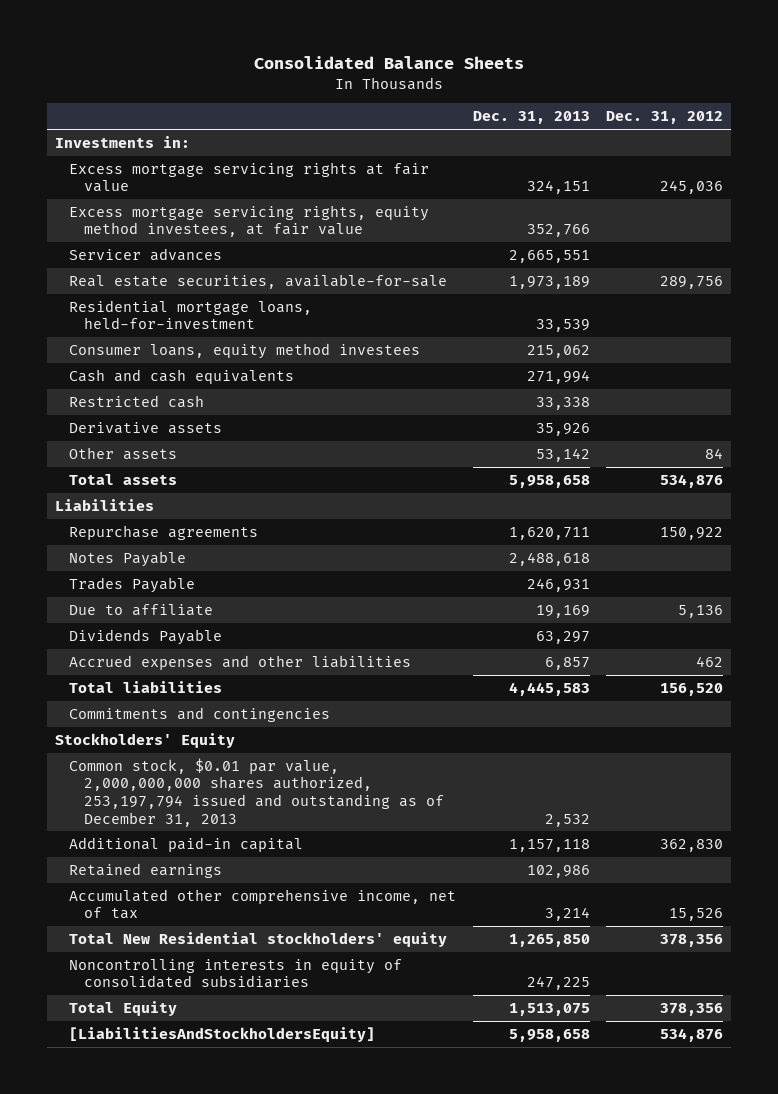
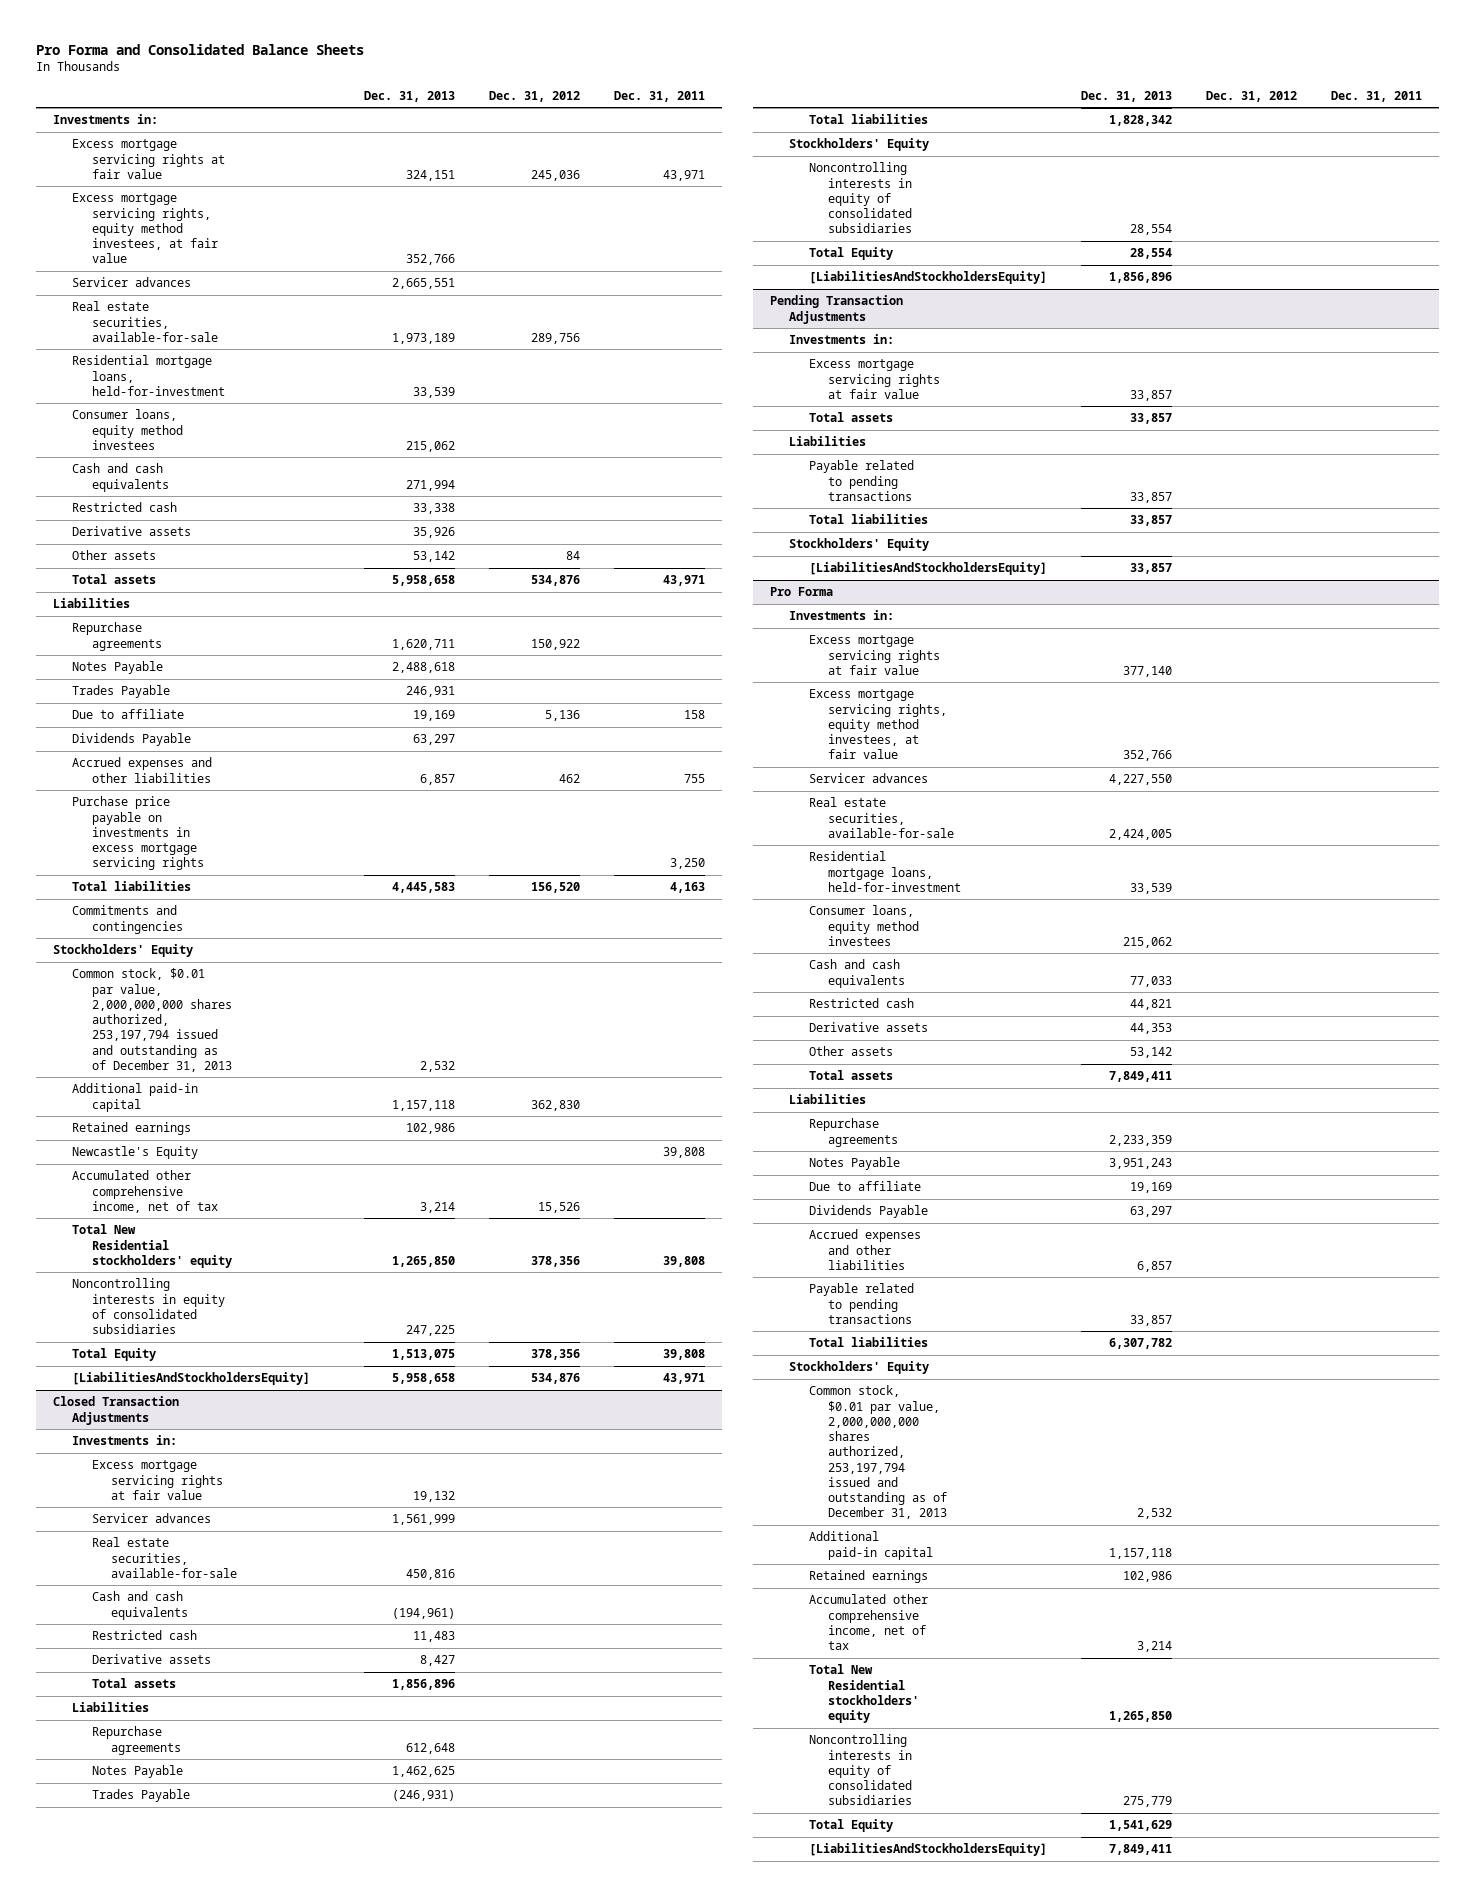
[254,56,525,70] Consolidated Balance Sheets -> [35,43,364,55] Pro Forma and Consolidated Balance Sheets
none -> [614,90,706,102] Dec. 31, 2011
none -> [72,796,204,871] Purchase price payable on investments in excess mortgage servicing rights
none -> [72,1146,199,1160] Newcastle's Equity
none -> [53,1396,180,1425] Closed Transaction Adjustments
none -> [72,1435,178,1446] Investments in:
none -> [91,1460,224,1500] Excess mortgage servicing rights at fair value
none -> [91,1513,211,1524] Servicer advances
none -> [91,1537,238,1578] Real estate securities, available-for-sale
none -> [91,1591,189,1620] Cash and cash equivalents
none -> [91,1630,197,1641] Restricted cash
none -> [91,1654,211,1665] Derivative assets
none -> [91,1678,176,1689] Total assets
none -> [72,1702,150,1713] Liabilities
none -> [91,1726,182,1755] Repurchase agreements
none -> [91,1765,183,1779] Notes Payable
none -> [91,1789,190,1803] Trades Payable
none -> [808,114,928,125] Total liabilities
none -> [789,138,930,152] Stockholders' Equity
none -> [808,162,912,234] Noncontrolling interests in equity of consolidated subsidiaries
none -> [808,247,893,261] Total Equity
none -> [808,271,1047,285] [LiabilitiesAndStockholdersEquity]
none -> [769,295,903,324] Pending Transaction Adjustments
none -> [789,334,895,345] Investments in:
none -> [808,359,940,399] Excess mortgage servicing rights at fair value
none -> [808,412,893,423] Total assets
none -> [789,436,867,447] Liabilities
none -> [808,460,914,501] Payable related to pending transactions
none -> [808,514,928,525] Total liabilities
none -> [789,538,930,552] Stockholders' Equity
none -> [808,562,1047,576] [LiabilitiesAndStockholdersEquity]
none -> [769,587,833,597] Pro Forma
none -> [789,610,895,621] Investments in:
none -> [808,635,940,675] Excess mortgage servicing rights at fair value
none -> [808,689,947,760] Excess mortgage servicing rights, equity method investees, at fair value
none -> [808,773,928,784] Servicer advances
none -> [808,797,954,838] Real estate securities, available-for-sale
none -> [808,851,961,892] Residential mortgage loans, held-for-investment
none -> [808,905,919,946] Consumer loans, equity method investees
none -> [808,959,905,988] Cash and cash equivalents
none -> [808,998,914,1009] Restricted cash
none -> [808,1022,928,1033] Derivative assets
none -> [808,1046,893,1057] Other assets
none -> [808,1070,893,1081] Total assets
none -> [789,1094,867,1105] Liabilities
none -> [808,1118,898,1147] Repurchase agreements
none -> [808,1157,900,1171] Notes Payable
none -> [808,1181,921,1192] Due to affiliate
none -> [808,1205,928,1219] Dividends Payable
none -> [808,1229,921,1270] Accrued expenses and other liabilities
none -> [808,1283,914,1324] Payable related to pending transactions
none -> [808,1337,928,1348] Total liabilities
none -> [789,1361,930,1375] Stockholders' Equity
none -> [808,1385,947,1520] Common stock, $0.01 par value, 2,000,000,000 shares authorized, 253,197,794 issued and outstanding as of December 31, 2013
none -> [808,1531,933,1560] Additional paid-in capital
none -> [808,1570,928,1584] Retained earnings
none -> [808,1594,928,1651] Accumulated other comprehensive income, net of tax
none -> [808,1664,919,1724] Total New Residential stockholders' equity
none -> [808,1734,912,1806] Noncontrolling interests in equity of consolidated subsidiaries
none -> [808,1819,893,1833] Total Equity
none -> [808,1843,1047,1857] [LiabilitiesAndStockholdersEquity]

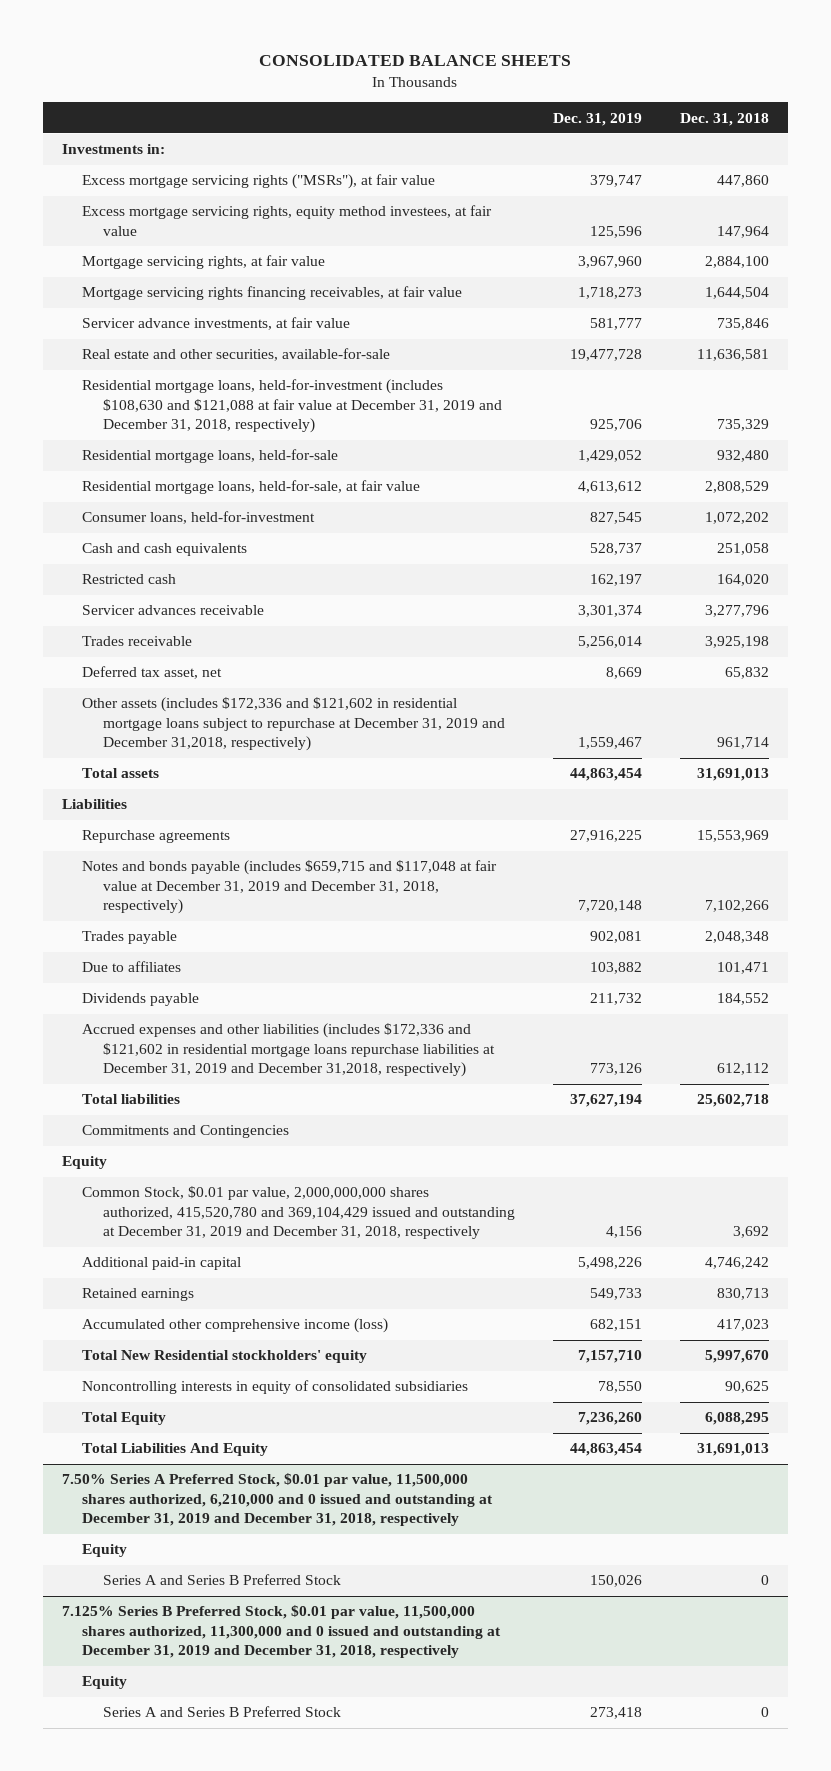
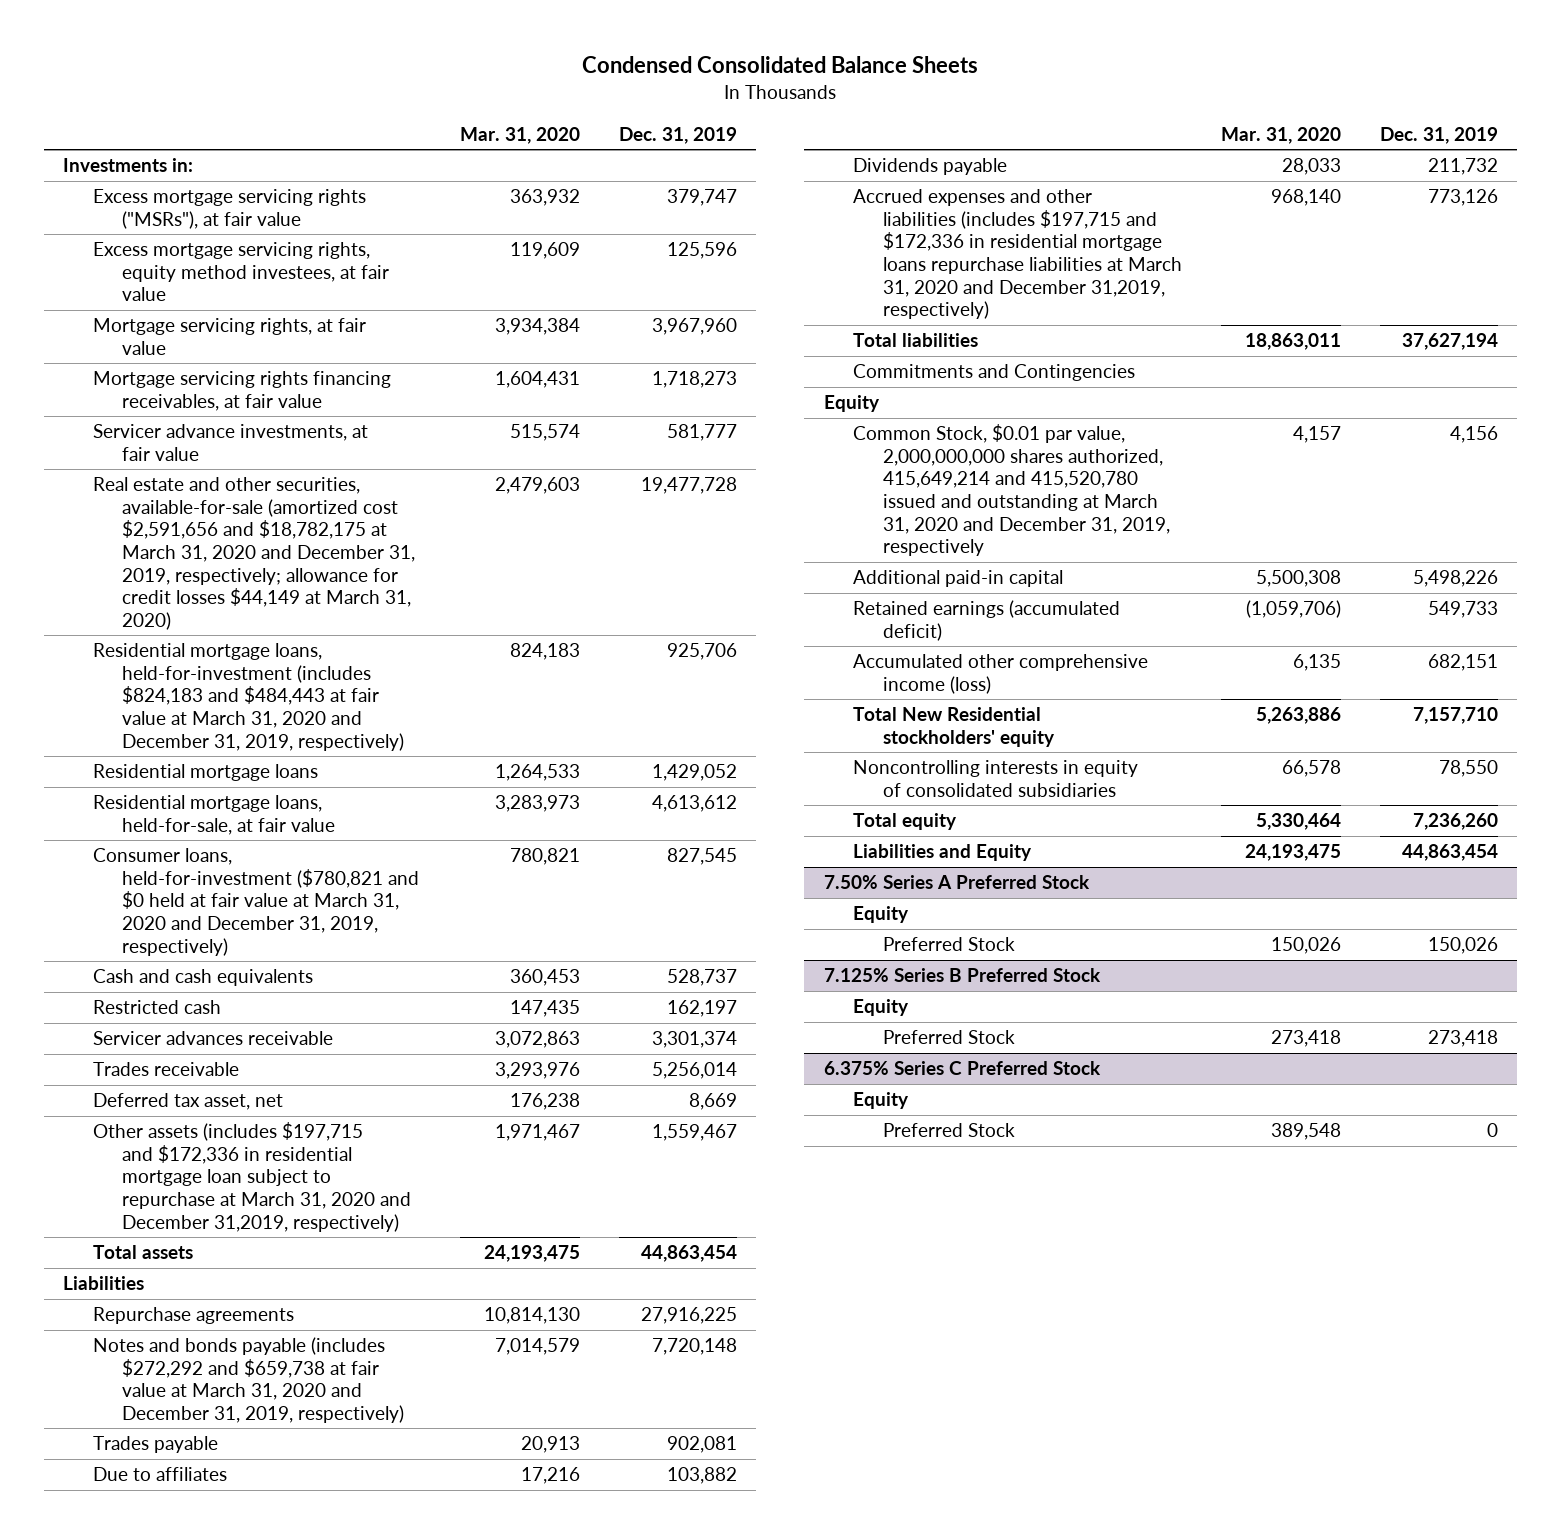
[259,55,572,67] CONSOLIDATED BALANCE SHEETS -> [582,56,979,74] Condensed Consolidated Balance Sheets
[680,112,770,126] Dec. 31, 2018 -> none
none -> [460,126,581,144] Mar. 31, 2020
[82,348,391,362] Real estate and other securities, available-for-sale -> [92,477,416,630] Real estate and other securities, available-for-sale (amortized cost $2,591,656 and $18,782,175 at March 31, 2020 and December 31, 2019, respectively; allowance for credit losses $44,149 at March 31, 2020)
[82,379,503,434] Residential mortgage loans, held-for-investment (includes $108,630 and $121,088 at fair value at December 31, 2019 and December 31, 2018, respectively) -> [92,643,405,751] Residential mortgage loans, held-for-investment (includes $824,183 and $484,443 at fair value at March 31, 2020 and December 31, 2019, respectively)
[82,449,339,464] Residential mortgage loans, held-for-sale -> [92,764,318,782] Residential mortgage loans
[82,511,316,525] Consumer loans, held-for-investment -> [92,848,420,956] Consumer loans, held-for-investment ($780,821 and $0 held at fair value at March 31, 2020 and December 31, 2019, respectively)
[82,697,506,752] Other assets (includes $172,336 and $121,602 in residential mortgage loans subject to repurchase at December 31, 2019 and December 31,2018, respectively) -> [92,1122,412,1232] Other assets (includes $197,715 and $172,336 in residential mortgage loan subject to repurchase at March 31, 2020 and December 31,2019, respectively)
[82,860,498,915] Notes and bonds payable (includes $659,715 and $117,048 at fair value at December 31, 2019 and December 31, 2018, respectively) -> [92,1337,405,1424] Notes and bonds payable (includes $272,292 and $659,738 at fair value at March 31, 2020 and December 31, 2019, respectively)
[82,1023,496,1078] Accrued expenses and other liabilities (includes $172,336 and $121,602 in residential mortgage loans repurchase liabilities at December 31, 2019 and December 31,2018, respectively) -> [853,189,1183,320] Accrued expenses and other liabilities (includes $197,715 and $172,336 in residential mortgage loans repurchase liabilities at March 31, 2020 and December 31,2019, respectively)
[82,1186,516,1240] Common Stock, $0.01 par value, 2,000,000,000 shares authorized, 415,520,780 and 369,104,429 issued and outstanding at December 31, 2019 and December 31, 2018, respectively -> [853,424,1171,557] Common Stock, $0.01 par value, 2,000,000,000 shares authorized, 415,649,214 and 415,520,780 issued and outstanding at March 31, 2020 and December 31, 2019, respectively
[82,1288,195,1302] Retained earnings -> [853,600,1121,641] Retained earnings (accumulated deficit)
[82,1412,167,1426] Total Equity -> [853,813,958,831] Total equity
[82,1443,269,1457] Total Liabilities And Equity -> [853,844,1033,862] Liabilities and Equity
[61,1473,494,1527] 7.50% Series A Preferred Stock, $0.01 par value, 11,500,000 shares authorized, 6,210,000 and 0 issued and outstanding at December 31, 2019 and December 31, 2018, respectively -> [823,875,1090,890] 7.50% Series A Preferred Stock
[103,1574,342,1586] Series A and Series B Preferred Stock -> [883,937,1016,952] Preferred Stock
[61,1605,502,1659] 7.125% Series B Preferred Stock, $0.01 par value, 11,500,000 shares authorized, 11,300,000 and 0 issued and outstanding at December 31, 2019 and December 31, 2018, respectively -> [823,968,1101,983] 7.125% Series B Preferred Stock
[103,1706,342,1718] Series A and Series B Preferred Stock -> [883,1030,1016,1045] Preferred Stock
none -> [823,1061,1101,1076] 6.375% Series C Preferred Stock
none -> [853,1092,910,1110] Equity
none -> [883,1123,1016,1138] Preferred Stock

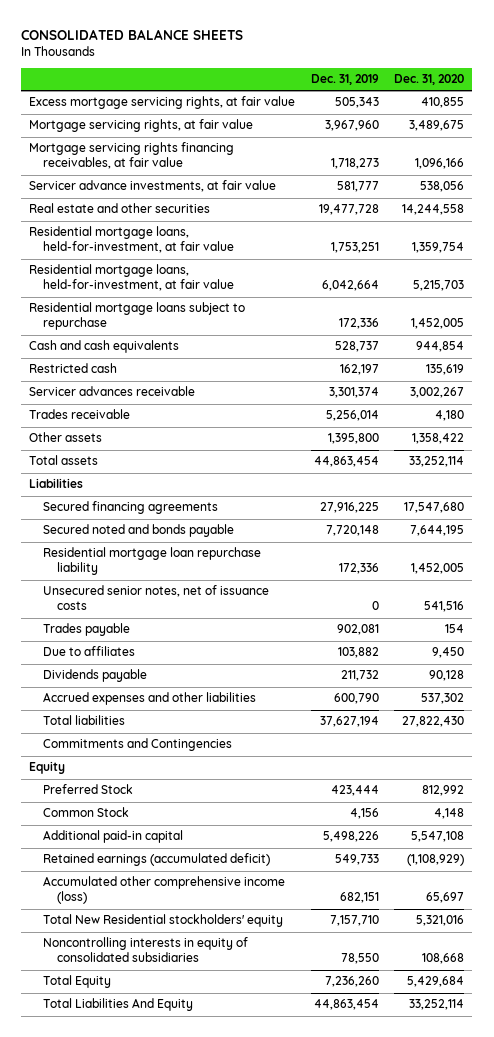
[582,56,979,74] Condensed Consolidated Balance Sheets -> [21,28,244,40] CONSOLIDATED BALANCE SHEETS
[460,126,581,144] Mar. 31, 2020 -> none
none -> [394,74,465,86] Dec. 31, 2020
[62,158,193,173] Investments in: -> none
[92,242,390,302] Excess mortgage servicing rights, equity method investees, at fair value -> none
[92,189,366,229] Excess mortgage servicing rights ("MSRs"), at fair value -> [29,96,296,110] Excess mortgage servicing rights, at fair value
[666,189,737,207] 379,747 -> [334,97,379,109] 505,343
[92,795,336,835] Residential mortgage loans, held-for-sale, at fair value -> none
[92,848,420,956] Consumer loans, held-for-investment ($780,821 and $0 held at fair value at March 31, 2020 and December 31, 2019, respectively) -> none
[92,477,416,630] Real estate and other securities, available-for-sale (amortized cost $2,591,656 and $18,782,175 at March 31, 2020 and December 31, 2019, respectively; allowance for credit losses $44,149 at March 31, 2020) -> [29,203,211,214] Real estate and other securities
[92,643,405,751] Residential mortgage loans, held-for-investment (includes $824,183 and $484,443 at fair value at March 31, 2020 and December 31, 2019, respectively) -> [29,226,235,254] Residential mortgage loans, held-for-investment, at fair value
[666,643,737,661] 925,706 -> [330,242,379,254] 1,753,251
[92,764,318,782] Residential mortgage loans -> [29,264,235,292] Residential mortgage loans, held-for-investment, at fair value
[651,764,737,782] 1,429,052 -> [321,280,379,292] 6,042,664
none -> [29,302,246,331] Residential mortgage loans subject to repurchase
[92,1093,283,1111] Deferred tax asset, net -> none
[92,1122,412,1232] Other assets (includes $197,715 and $172,336 in residential mortgage loan subject to repurchase at March 31, 2020 and December 31,2019, respectively) -> none
none -> [29,432,103,443] Other assets
[92,1307,294,1325] Repurchase agreements -> [43,501,219,515] Secured financing agreements
[92,1337,405,1424] Notes and bonds payable (includes $272,292 and $659,738 at fair value at March 31, 2020 and December 31, 2019, respectively) -> [43,524,235,538] Secured noted and bonds payable
none -> [43,547,262,576] Residential mortgage loan repurchase liability
none -> [43,585,270,611] Unsecured senior notes, net of issuance costs
[853,189,1183,320] Accrued expenses and other liabilities (includes $197,715 and $172,336 in residential mortgage loans repurchase liabilities at March 31, 2020 and December 31,2019, respectively) -> [43,692,257,706] Accrued expenses and other liabilities
[1427,189,1498,207] 773,126 -> [333,693,379,705] 600,790
none -> [43,784,134,795] Preferred Stock
[853,424,1171,557] Common Stock, $0.01 par value, 2,000,000,000 shares authorized, 415,649,214 and 415,520,780 issued and outstanding at March 31, 2020 and December 31, 2019, respectively -> [43,807,130,818] Common Stock
[823,875,1090,890] 7.50% Series A Preferred Stock -> none
[853,906,910,924] Equity -> none
[883,937,1016,952] Preferred Stock -> none
[823,968,1101,983] 7.125% Series B Preferred Stock -> none
[853,999,910,1017] Equity -> none
[883,1030,1016,1045] Preferred Stock -> none
[823,1061,1101,1076] 6.375% Series C Preferred Stock -> none
[853,1092,910,1110] Equity -> none
[883,1123,1016,1138] Preferred Stock -> none
[853,813,958,831] Total equity -> [43,975,112,989] Total Equity
[853,844,1033,862] Liabilities and Equity -> [43,998,194,1012] Total Liabilities And Equity

